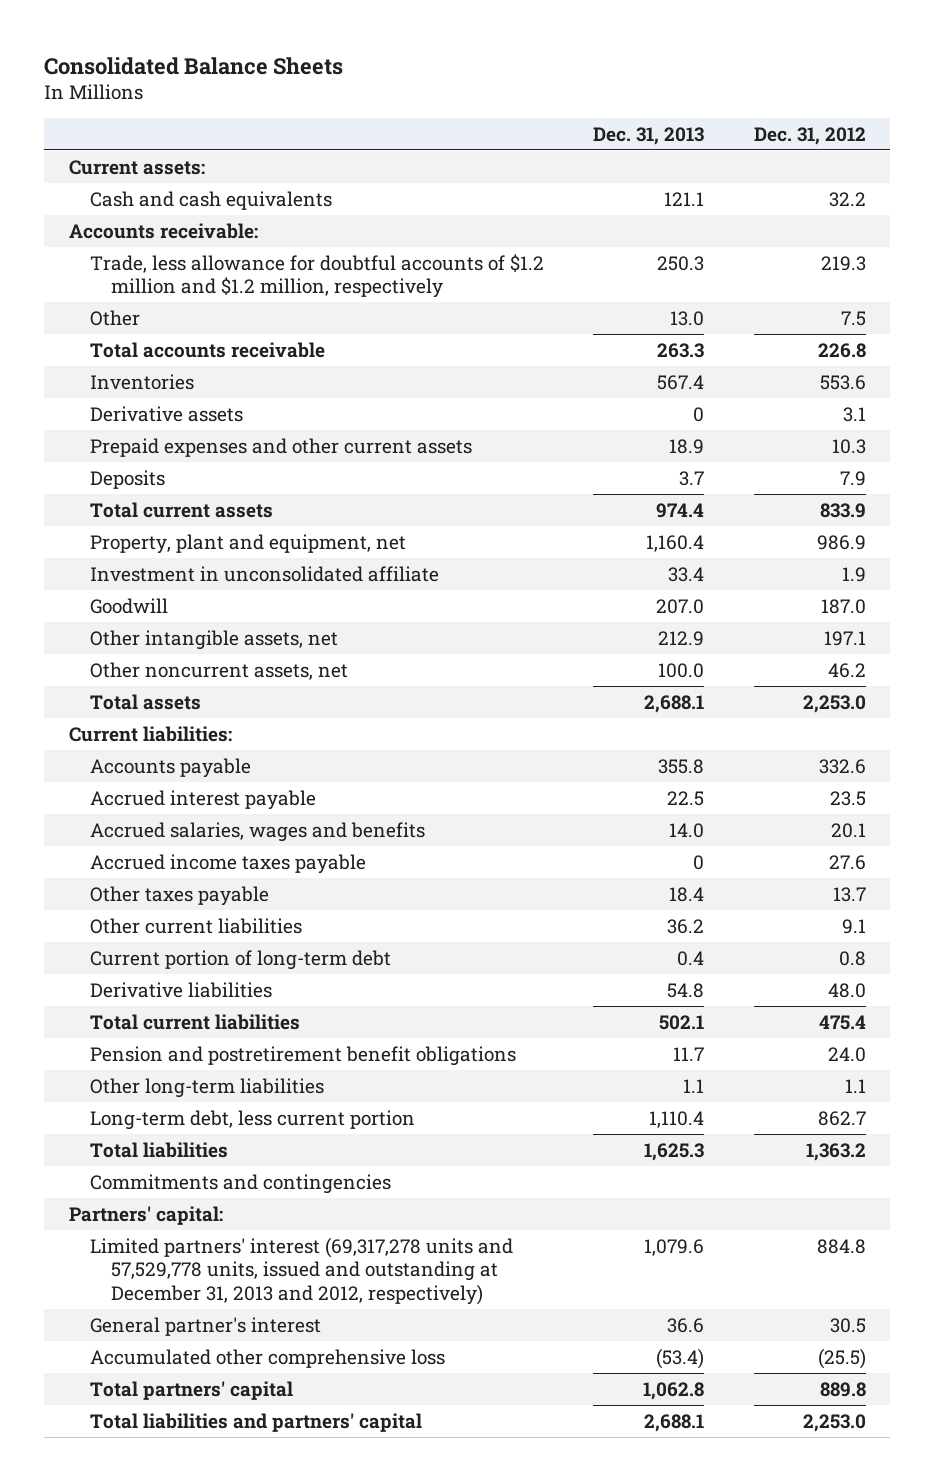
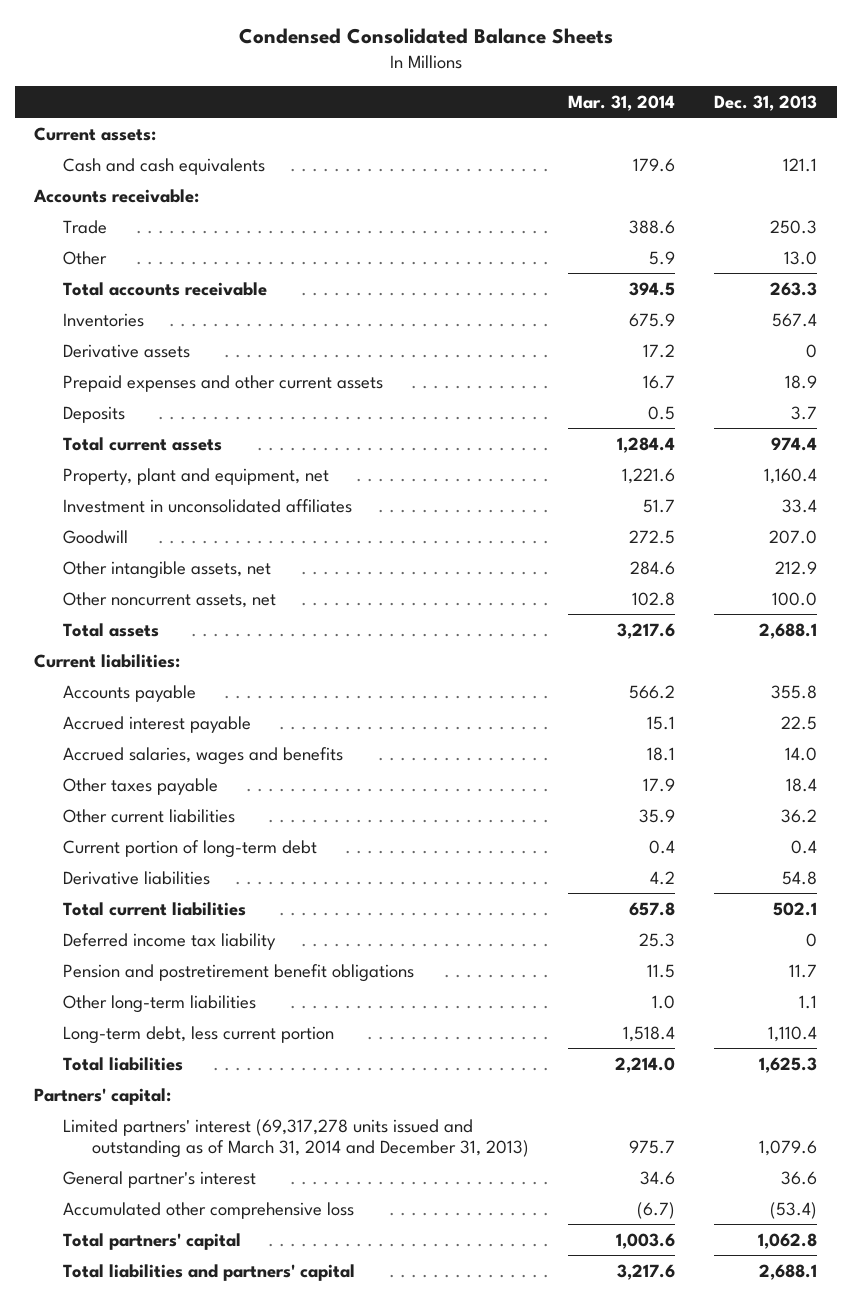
[44,56,344,75] Consolidated Balance Sheets -> [238,28,613,45] Condensed Consolidated Balance Sheets
[753,127,866,146] Dec. 31, 2012 -> none
none -> [568,94,676,111] Mar. 31, 2014
[89,253,544,299] Trade, less allowance for doubtful accounts of $1.2 million and $1.2 million, respectively -> [63,219,108,234] Trade
[89,565,439,582] Investment in unconsolidated affiliate -> [63,498,353,513] Investment in unconsolidated affiliates
[89,853,366,874] Accrued income taxes payable -> none
none -> [63,932,277,950] Deferred income tax liability
[89,1173,391,1194] Commitments and contingencies -> none
[89,1236,513,1306] Limited partners' interest (69,317,278 units and 57,529,778 units, issued and outstanding at December 31, 2013 and 2012, respectively) -> [63,1118,530,1158] Limited partners' interest (69,317,278 units issued and outstanding as of March 31, 2014 and December 31, 2013)

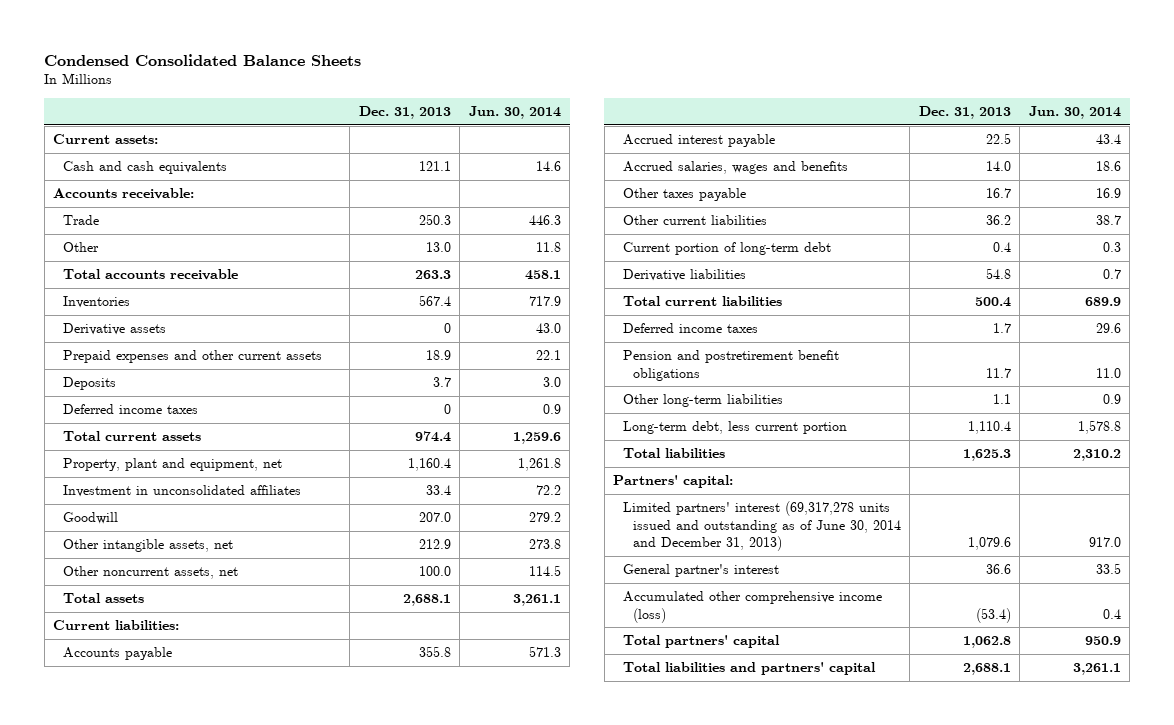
[568,94,676,111] Mar. 31, 2014 -> none
none -> [468,106,561,120] Jun. 30, 2014
none -> [62,404,198,415] Deferred income taxes
[786,777,818,792] 18.4 -> [985,188,1011,199] 16.7
[773,901,818,916] 502.1 -> [974,297,1011,308] 500.4
[63,932,277,950] Deferred income tax liability -> [622,323,758,334] Deferred income taxes
[806,932,818,947] 0 -> [992,323,1011,334] 1.7
[63,1118,530,1158] Limited partners' interest (69,317,278 units issued and outstanding as of March 31, 2014 and December 31, 2013) -> [622,501,901,552] Limited partners' interest (69,317,278 units issued and outstanding as of June 30, 2014 and December 31, 2013)
[63,1201,355,1219] Accumulated other comprehensive loss -> [622,591,882,623] Accumulated other comprehensive income (loss)

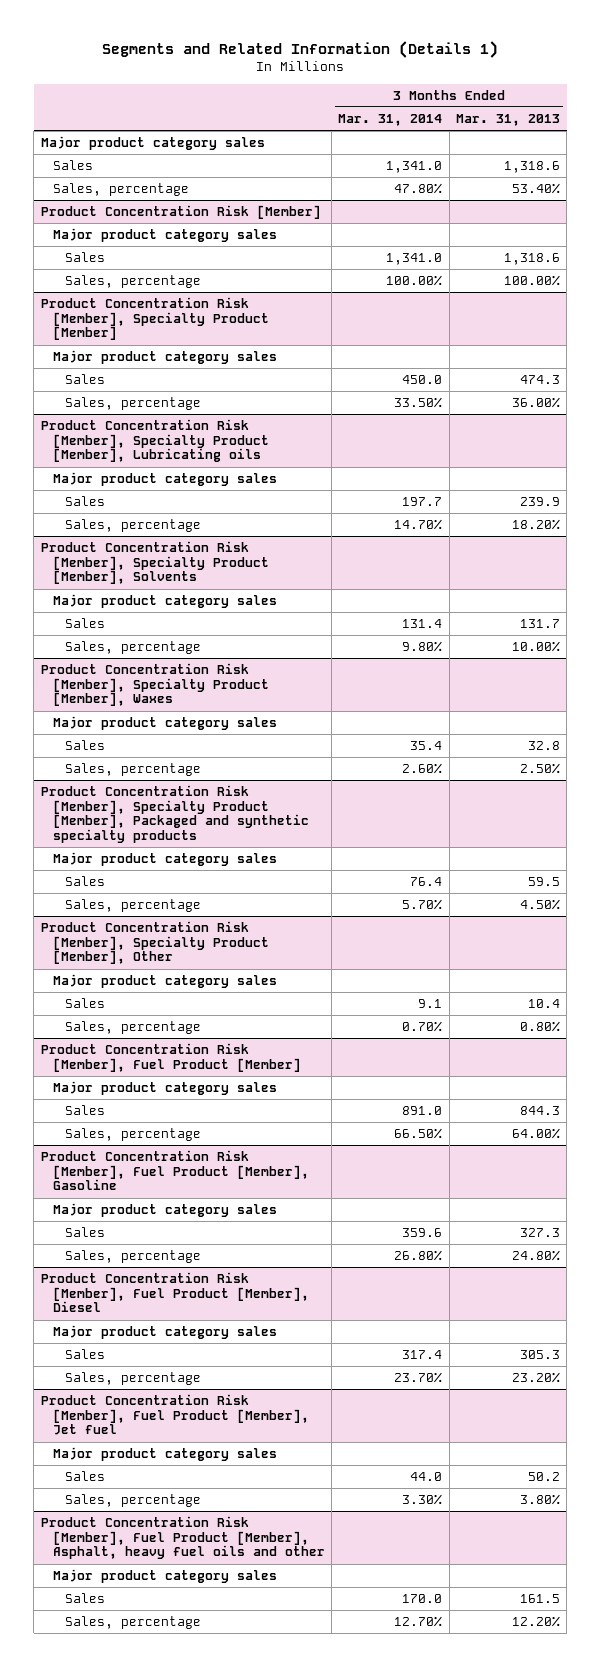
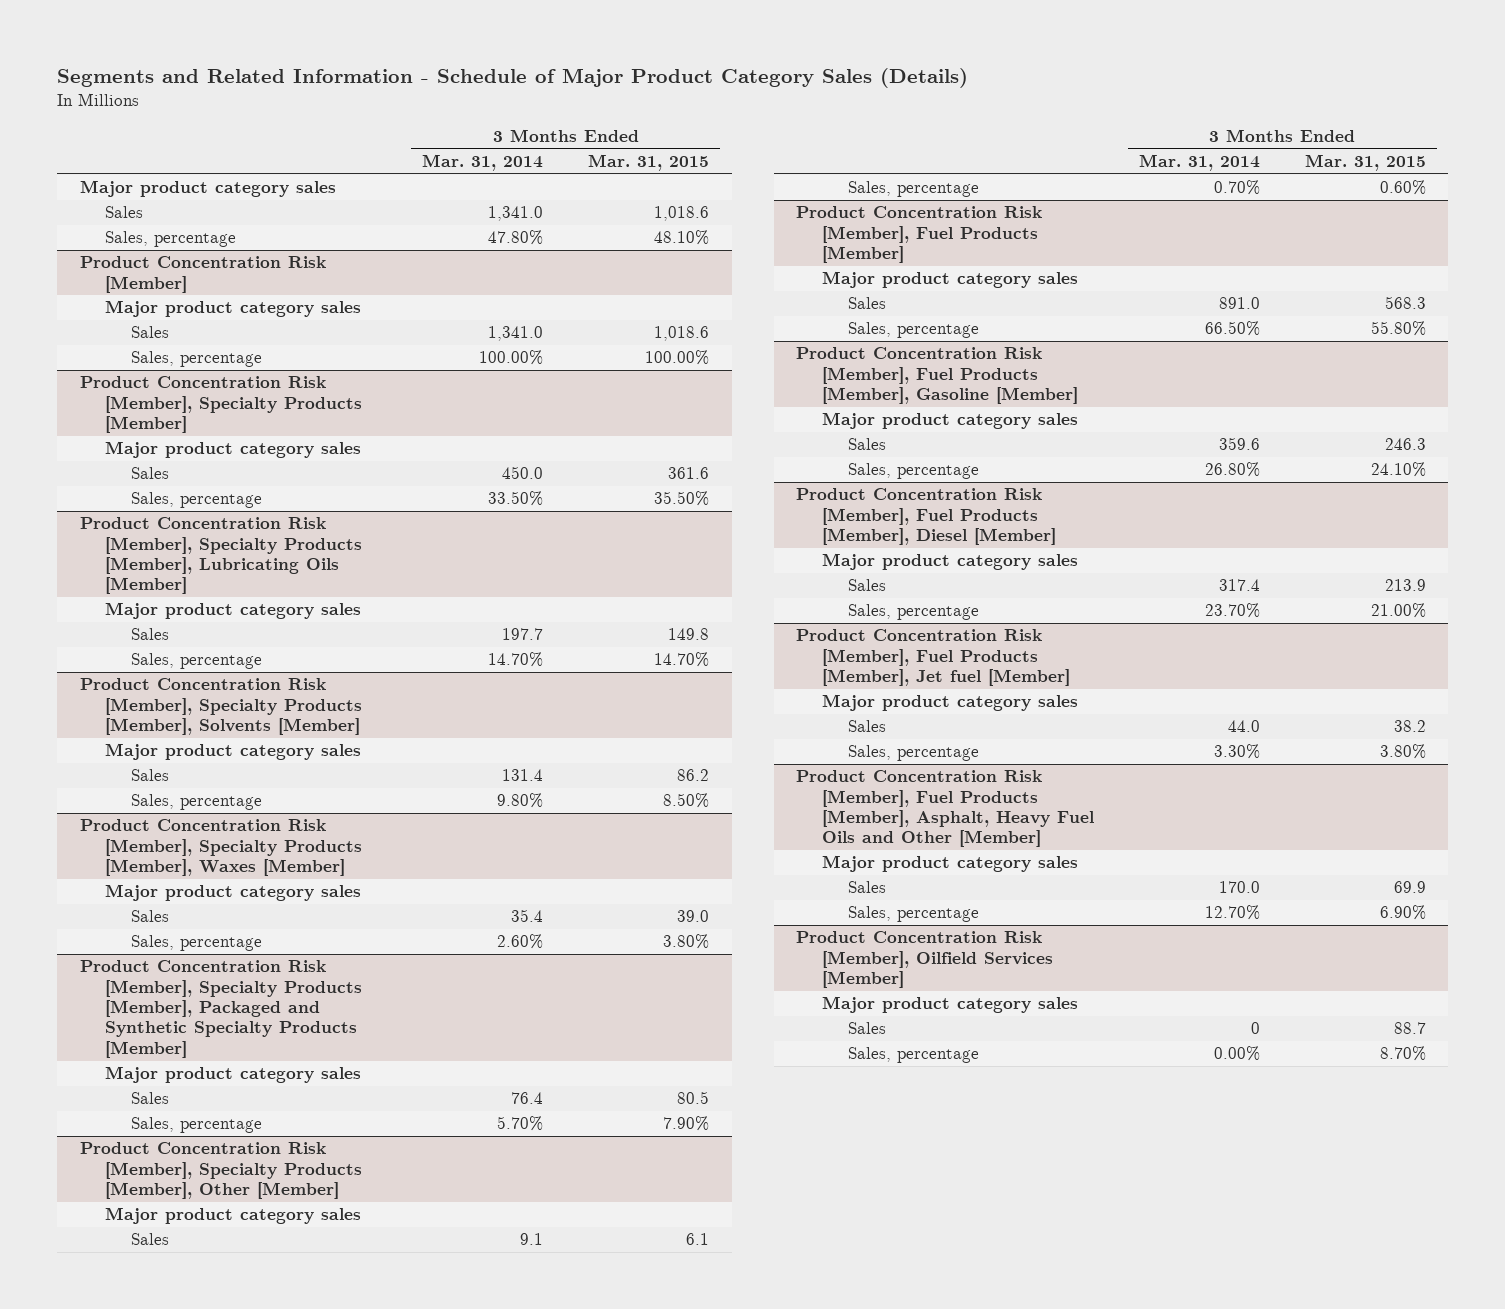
[102,40,499,58] Segments and Related Information (Details 1) -> [57,68,969,89] Segments and Related Information - Schedule of Major Product Category Sales (Details)
[455,113,560,126] Mar. 31, 2013 -> none
none -> [588,153,710,171] Mar. 31, 2015
[40,297,269,341] Product Concentration Risk [Member], Specialty Product [Member] -> [79,376,363,434] Product Concentration Risk [Member], Specialty Products [Member]
[40,419,269,463] Product Concentration Risk [Member], Specialty Product [Member], Lubricating oils -> [79,517,363,595] Product Concentration Risk [Member], Specialty Products [Member], Lubricating Oils [Member]
[40,541,269,585] Product Concentration Risk [Member], Specialty Product [Member], Solvents -> [79,678,363,736] Product Concentration Risk [Member], Specialty Products [Member], Solvents [Member]
[40,663,269,707] Product Concentration Risk [Member], Specialty Product [Member], Waxes -> [79,819,363,877] Product Concentration Risk [Member], Specialty Products [Member], Waxes [Member]
[40,785,309,844] Product Concentration Risk [Member], Specialty Product [Member], Packaged and synthetic specialty products -> [79,960,363,1058] Product Concentration Risk [Member], Specialty Products [Member], Packaged and Synthetic Specialty Products [Member]
[40,921,269,965] Product Concentration Risk [Member], Specialty Product [Member], Other -> [79,1142,363,1200] Product Concentration Risk [Member], Specialty Products [Member], Other [Member]
[40,1043,301,1072] Product Concentration Risk [Member], Fuel Product [Member] -> [796,206,1043,264] Product Concentration Risk [Member], Fuel Products [Member]
[40,1150,309,1191] Product Concentration Risk [Member], Fuel Product [Member], Gasoline -> [796,347,1079,405] Product Concentration Risk [Member], Fuel Products [Member], Gasoline [Member]
[40,1272,309,1313] Product Concentration Risk [Member], Fuel Product [Member], Diesel -> [796,488,1057,546] Product Concentration Risk [Member], Fuel Products [Member], Diesel [Member]
[40,1394,309,1436] Product Concentration Risk [Member], Fuel Product [Member], Jet fuel -> [796,629,1071,687] Product Concentration Risk [Member], Fuel Products [Member], Jet fuel [Member]
[40,1516,325,1560] Product Concentration Risk [Member], Fuel Product [Member], Asphalt, heavy fuel oils and other -> [796,770,1095,848] Product Concentration Risk [Member], Fuel Products [Member], Asphalt, Heavy Fuel Oils and Other [Member]
none -> [796,931,1054,989] Product Concentration Risk [Member], Oilfield Services [Member]
none -> [822,996,1079,1014] Major product category sales
none -> [847,1022,886,1035] Sales
none -> [847,1047,979,1064] Sales, percentage

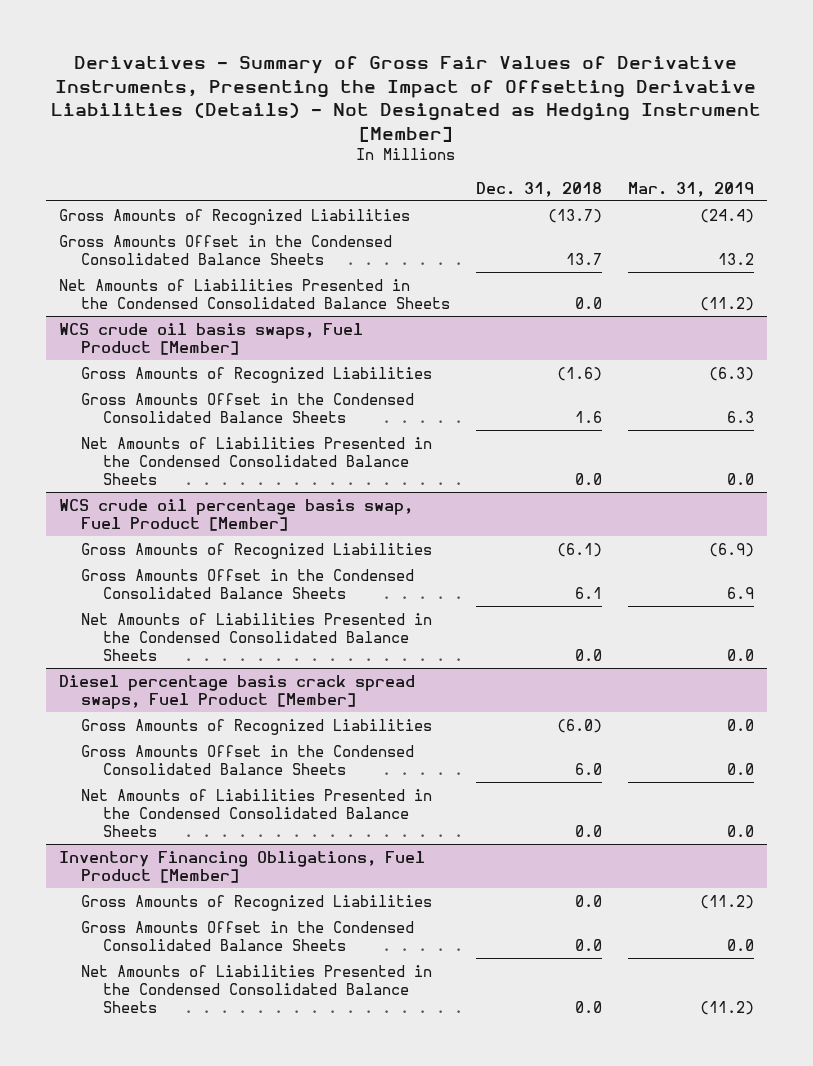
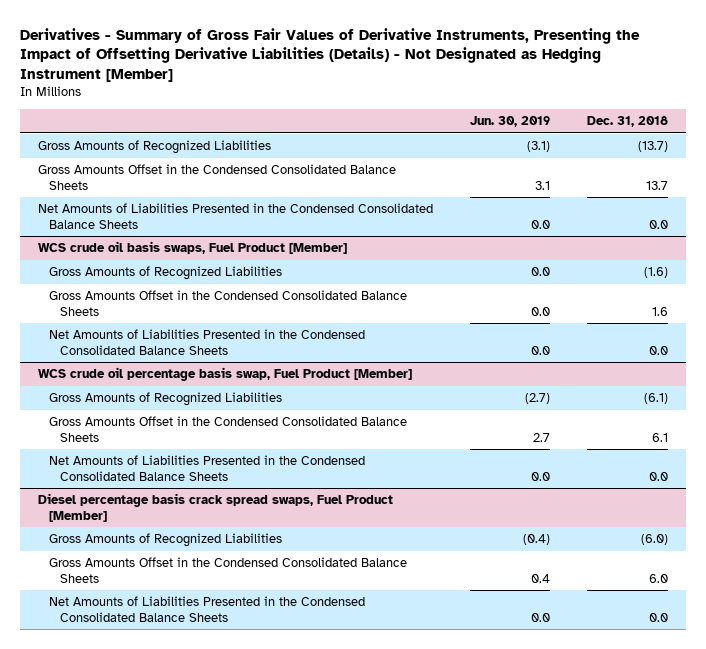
[628,181,755,197] Mar. 31, 2019 -> none
none -> [470,115,551,127] Jun. 30, 2019
[58,850,425,883] Inventory Financing Obligations, Fuel Product [Member] -> none
[80,894,432,911] Gross Amounts of Recognized Liabilities -> none
[80,920,414,951] Gross Amounts Offset in the Condensed Consolidated Balance Sheets -> none
[80,964,432,1014] Net Amounts of Liabilities Presented in the Condensed Consolidated Balance Sheets -> none

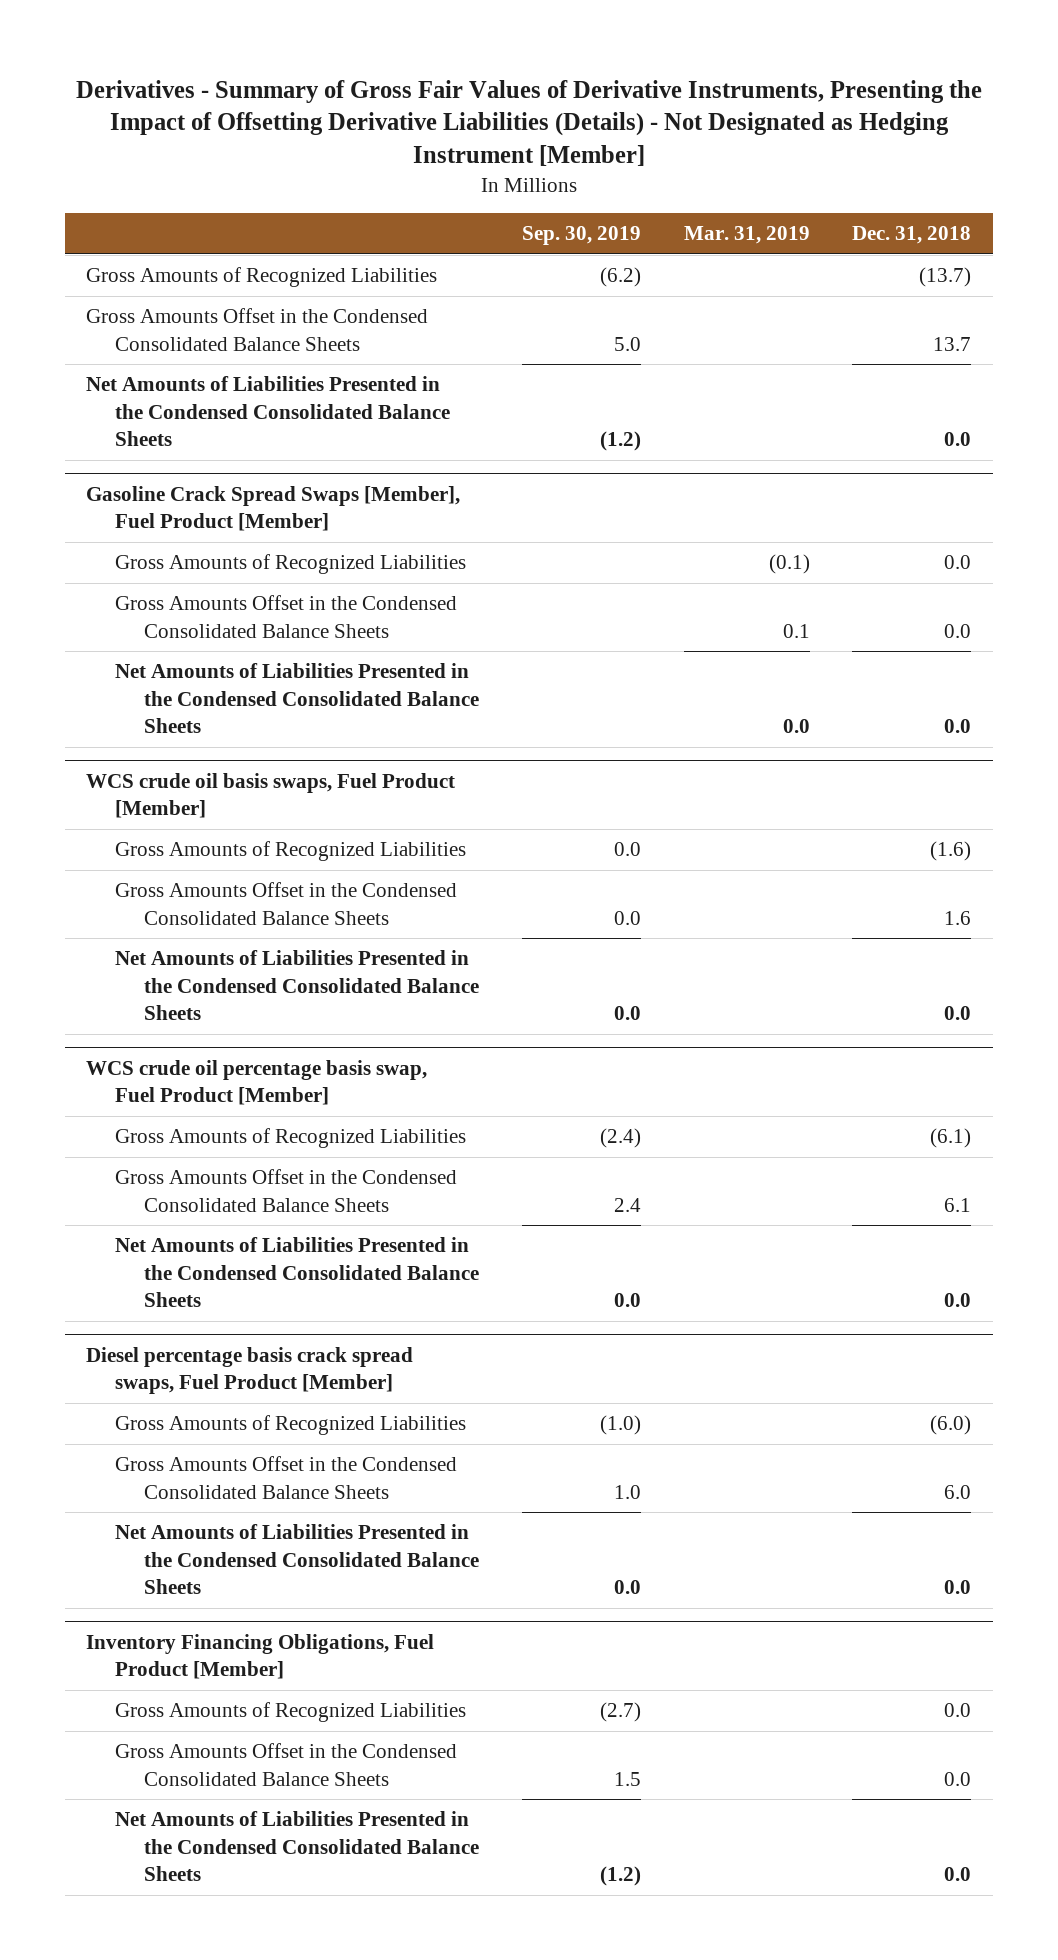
[470,115,551,127] Jun. 30, 2019 -> none
none -> [521,226,641,246] Sep. 30, 2019
none -> [683,226,810,245] Mar. 31, 2019
none -> [86,486,461,532] Gasoline Crack Spread Swaps [Member], Fuel Product [Member]
none -> [115,554,467,575] Gross Amounts of Recognized Liabilities
none -> [115,595,458,638] Gross Amounts Offset in the Condensed Consolidated Balance Sheets
none -> [115,663,480,733] Net Amounts of Liabilities Presented in the Condensed Consolidated Balance Sheets
none -> [86,1634,435,1680] Inventory Financing Obligations, Fuel Product [Member]
none -> [115,1702,467,1723] Gross Amounts of Recognized Liabilities
none -> [115,1743,458,1786] Gross Amounts Offset in the Condensed Consolidated Balance Sheets
none -> [115,1811,480,1881] Net Amounts of Liabilities Presented in the Condensed Consolidated Balance Sheets

